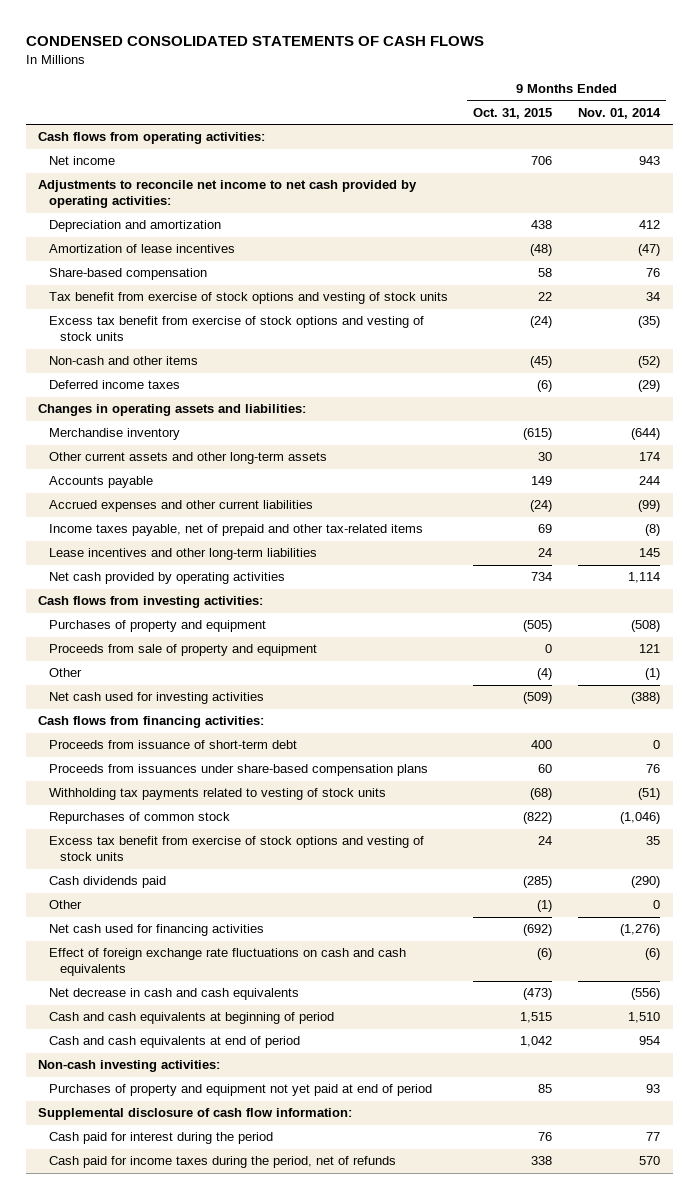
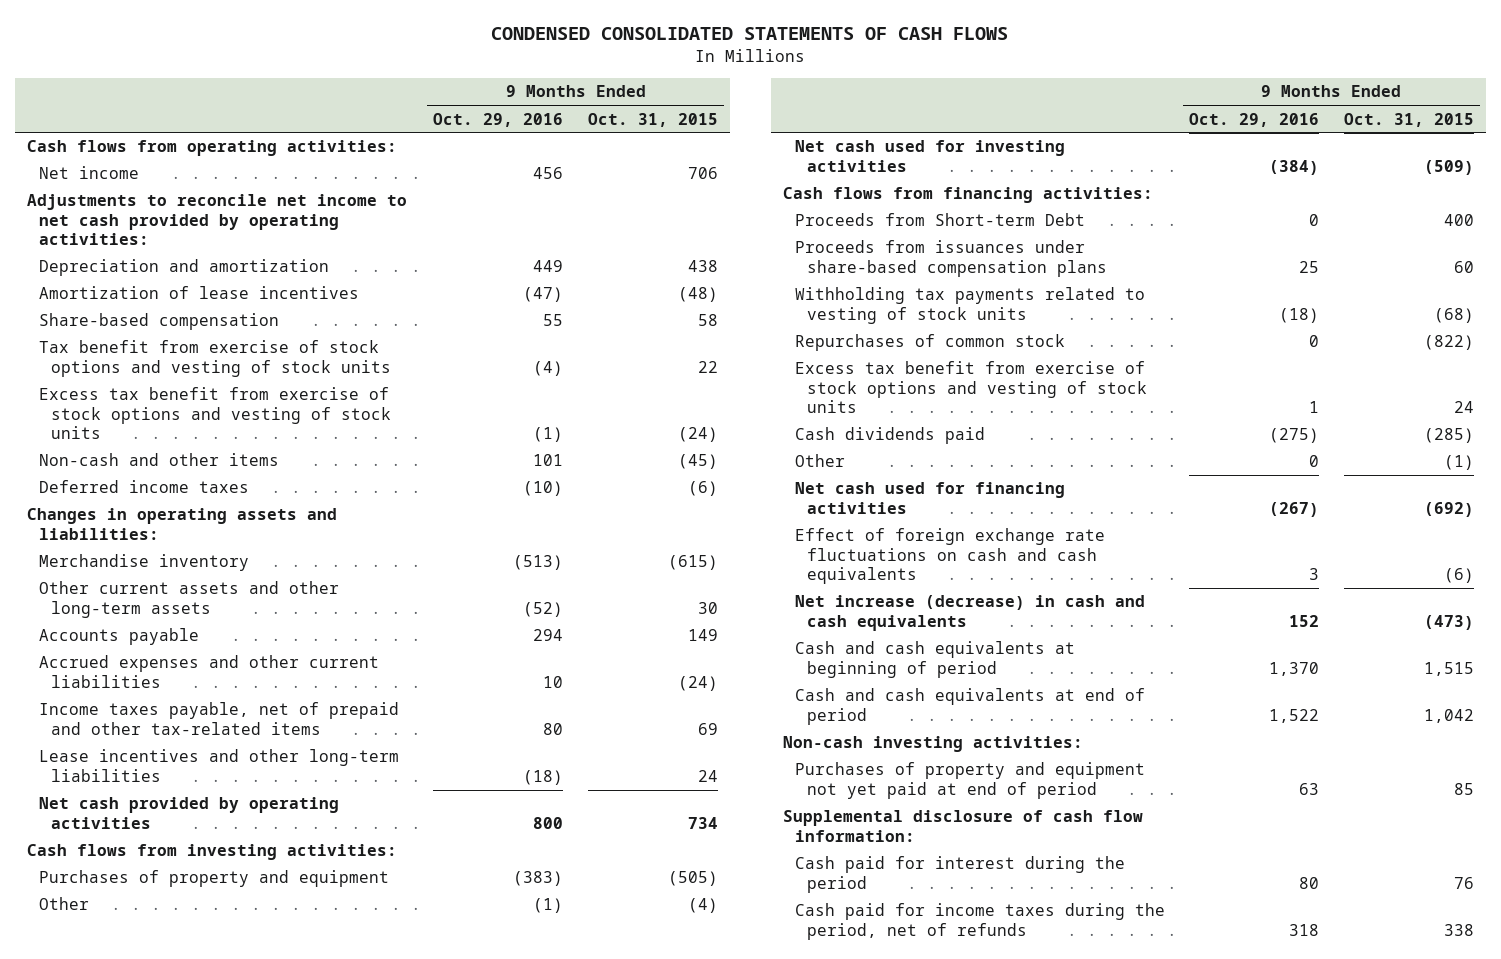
[577,108,661,120] Nov. 01, 2014 -> none
none -> [433,112,564,127] Oct. 29, 2016
[49,644,318,657] Proceeds from sale of property and equipment -> none
[49,740,298,750] Proceeds from issuance of short-term debt -> [794,213,1085,227] Proceeds from Short-term Debt
[49,988,300,1001] Net decrease in cash and cash equivalents -> [794,595,1145,631] Net increase (decrease) in cash and cash equivalents

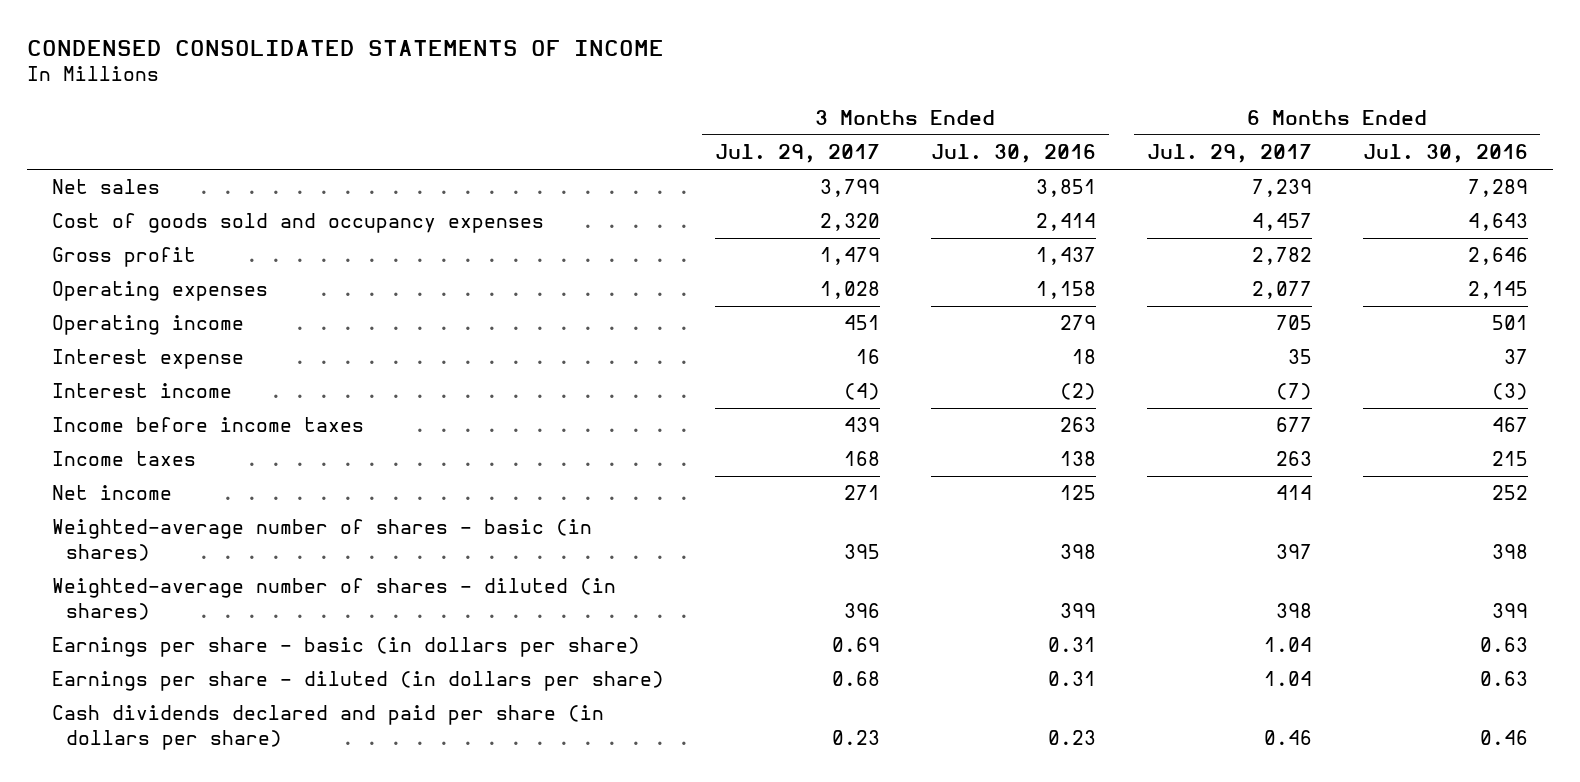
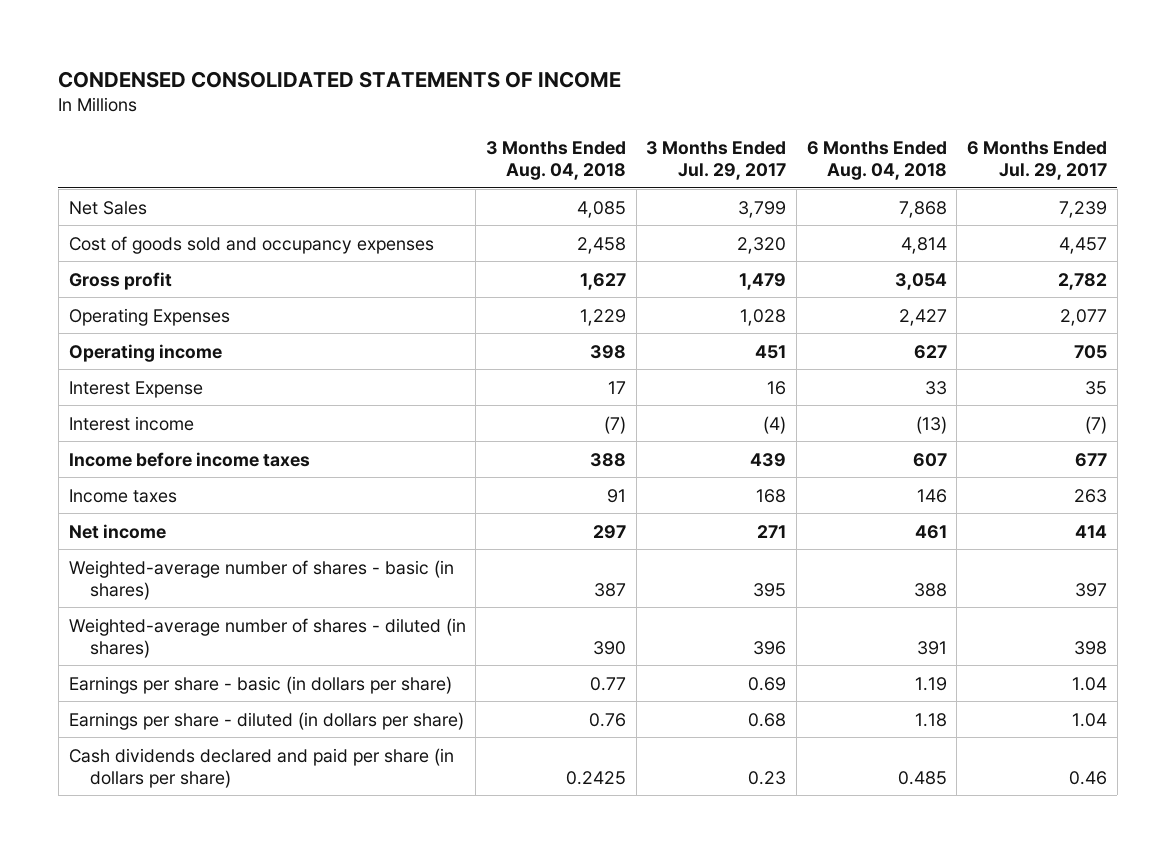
[930,144,1096,164] Jul. 30, 2016 -> none
[1362,144,1528,164] Jul. 30, 2016 -> none
none -> [486,140,627,181] 3 Months Ended Aug. 04, 2018
none -> [806,140,947,181] 6 Months Ended Aug. 04, 2018
[52,179,161,195] Net sales -> [68,200,147,215] Net Sales
[52,281,269,302] Operating expenses -> [68,307,230,326] Operating Expenses
[52,349,245,370] Interest expense -> [68,380,203,398] Interest Expense

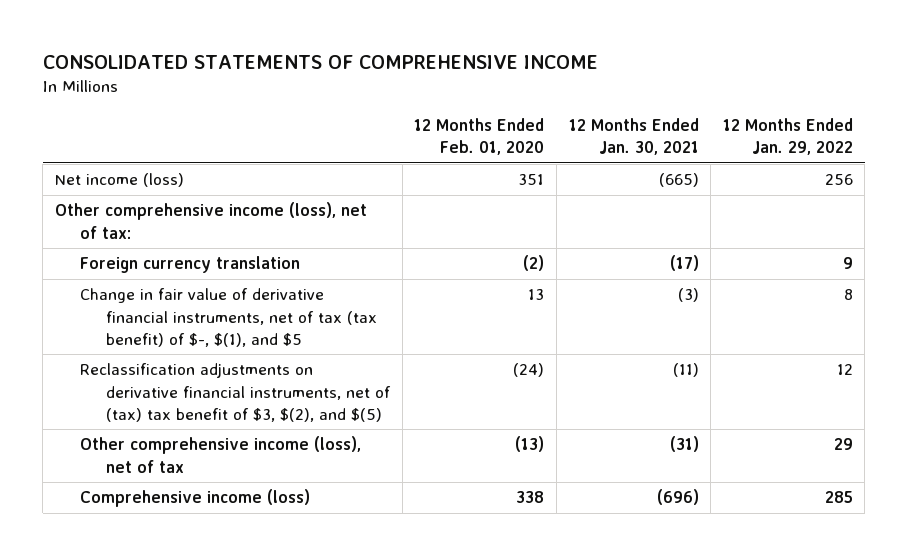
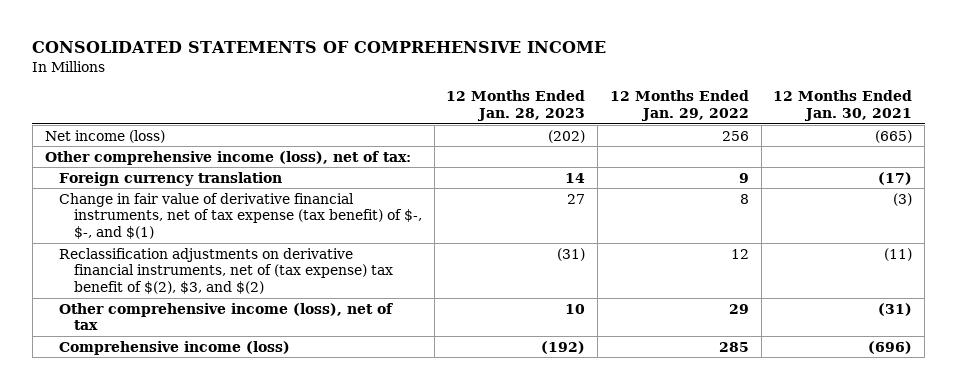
[414,117,545,156] 12 Months Ended Feb. 01, 2020 -> none
none -> [446,90,586,121] 12 Months Ended Jan. 28, 2023
[80,288,378,347] Change in fair value of derivative financial instruments, net of tax (tax benefit) of $-, $(1), and $5 -> [59,192,422,240] Change in fair value of derivative financial instruments, net of tax expense (tax benefit) of $-, $-, and $(1)
[80,363,392,422] Reclassification adjustments on derivative financial instruments, net of (tax) tax benefit of $3, $(2), and $(5) -> [59,247,393,295] Reclassification adjustments on derivative financial instruments, net of (tax expense) tax benefit of $(2), $3, and $(2)

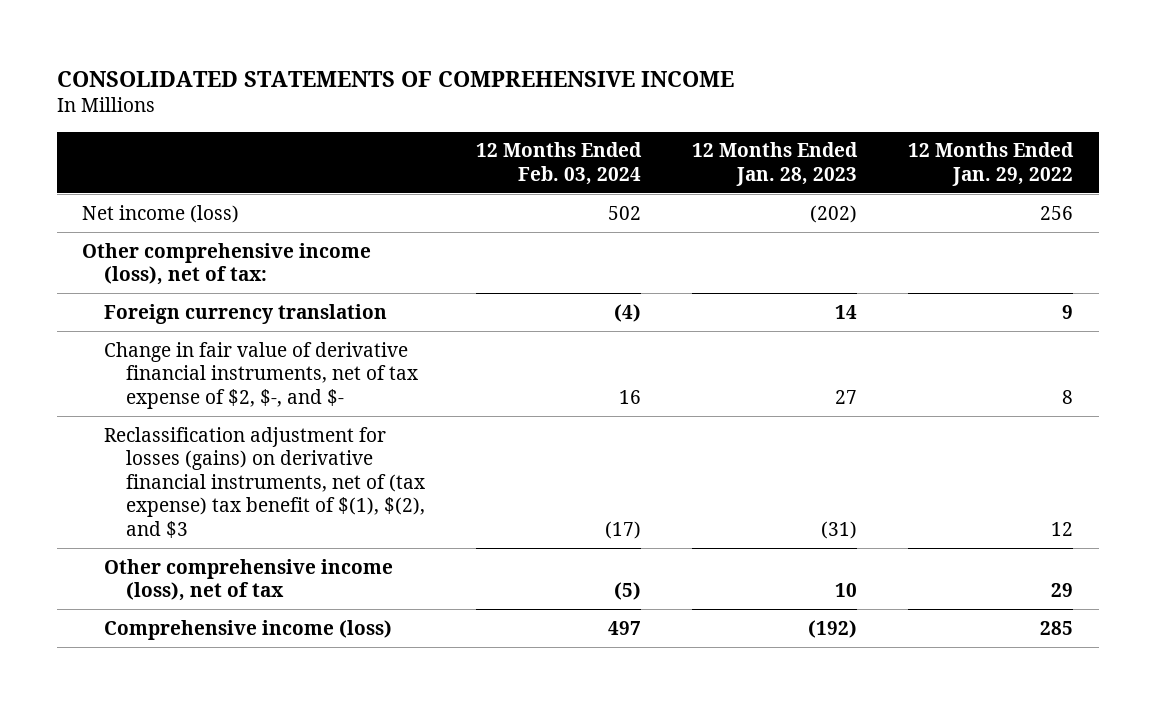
[773,90,913,121] 12 Months Ended Jan. 30, 2021 -> none
none -> [476,142,643,185] 12 Months Ended Feb. 03, 2024
[59,192,422,240] Change in fair value of derivative financial instruments, net of tax expense (tax benefit) of $-, $-, and $(1) -> [104,341,419,409] Change in fair value of derivative financial instruments, net of tax expense of $2, $-, and $-
[59,247,393,295] Reclassification adjustments on derivative financial instruments, net of (tax expense) tax benefit of $(2), $3, and $(2) -> [104,426,426,538] Reclassification adjustment for losses (gains) on derivative financial instruments, net of (tax expense) tax benefit of $(1), $(2), and $3

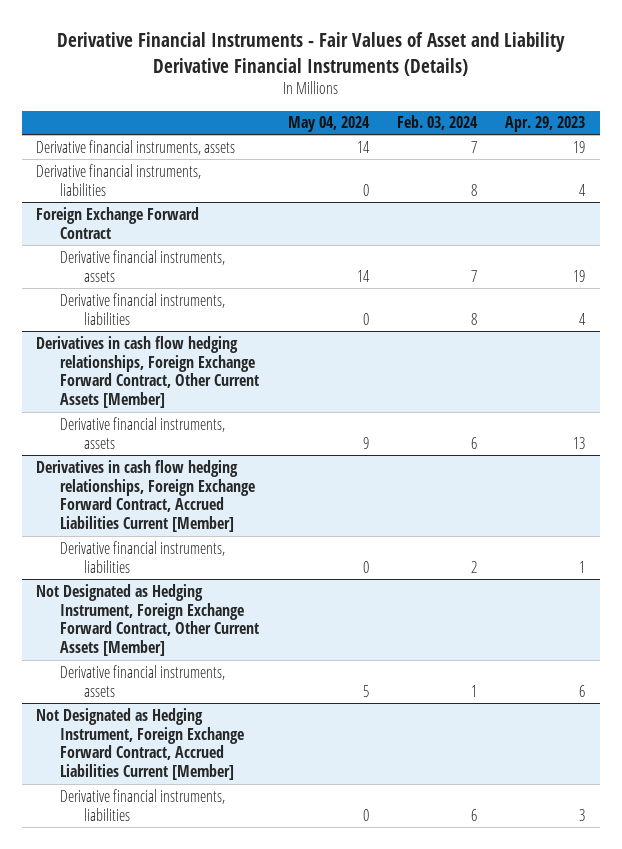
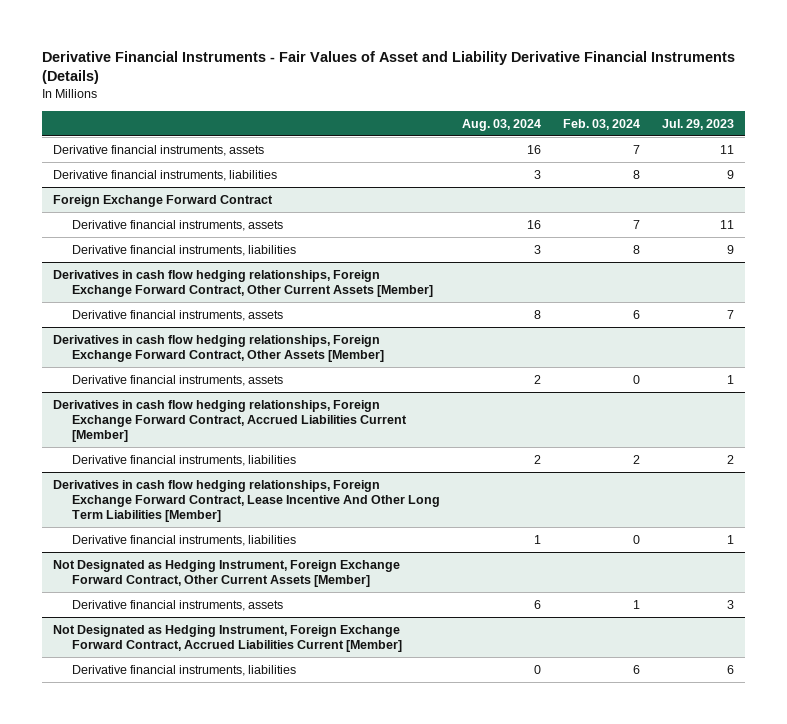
[287,116,370,133] May 04, 2024 -> none
[505,116,586,133] Apr. 29, 2023 -> none
none -> [461,118,541,131] Aug. 03, 2024
none -> [661,118,734,130] Jul. 29, 2023
none -> [52,334,384,362] Derivatives in cash flow hedging relationships, Foreign Exchange Forward Contract, Other Assets [Member]
none -> [71,374,283,386] Derivative financial instruments, assets
none -> [52,479,440,522] Derivatives in cash flow hedging relationships, Foreign Exchange Forward Contract, Lease Incentive And Other Long Term Liabilities [Member]
none -> [71,534,296,546] Derivative financial instruments, liabilities

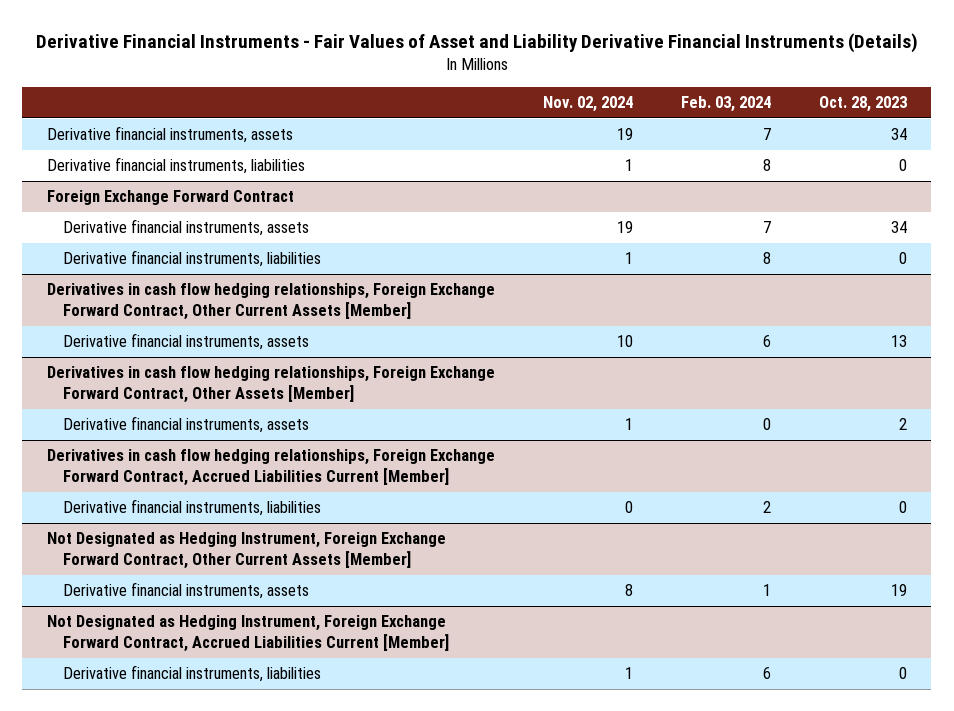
[461,118,541,131] Aug. 03, 2024 -> none
[661,118,734,130] Jul. 29, 2023 -> none
none -> [542,96,633,113] Nov. 02, 2024
none -> [819,96,908,113] Oct. 28, 2023
[52,479,440,522] Derivatives in cash flow hedging relationships, Foreign Exchange Forward Contract, Lease Incentive And Other Long Term Liabilities [Member] -> none
[71,534,296,546] Derivative financial instruments, liabilities -> none

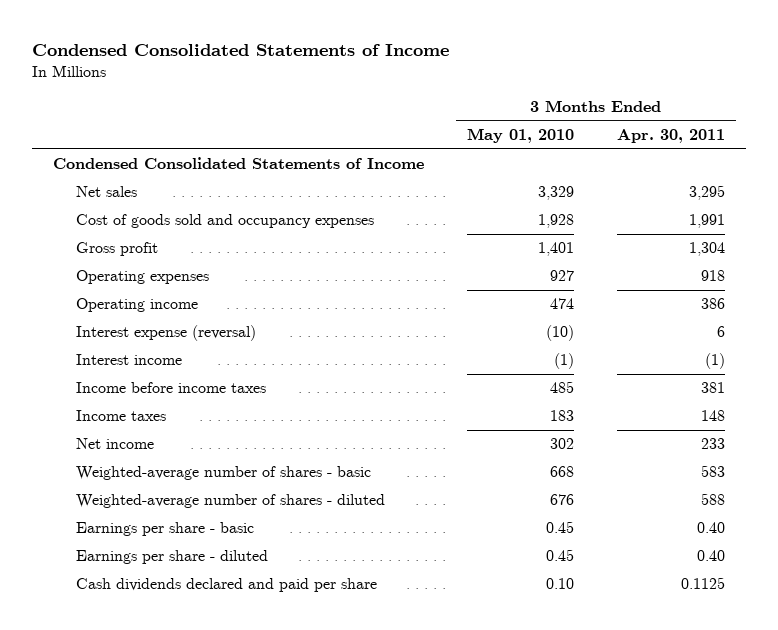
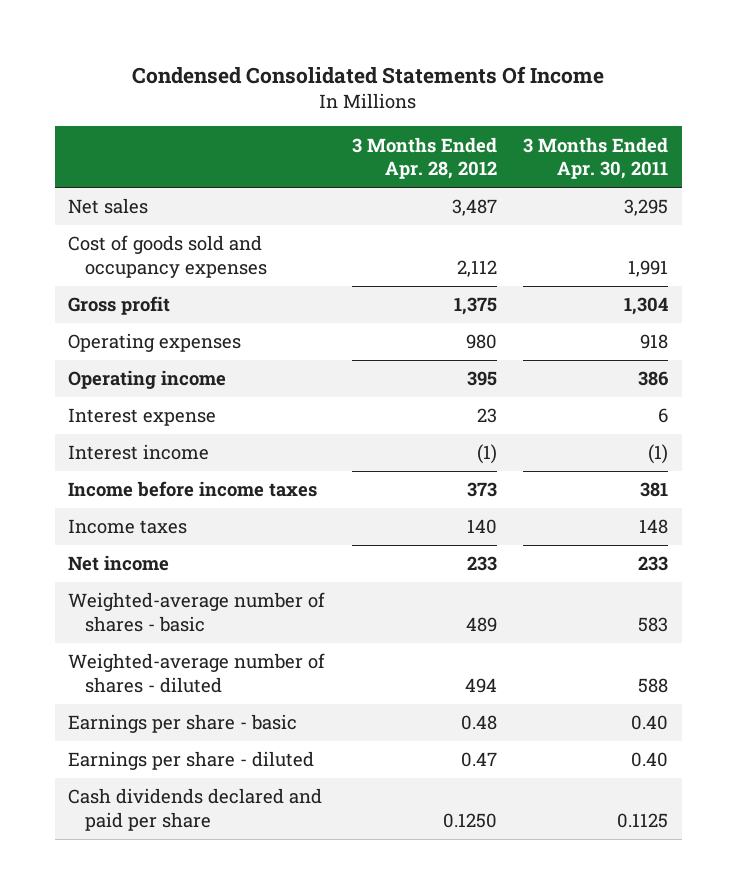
[31,44,449,57] Condensed Consolidated Statements of Income -> [132,66,605,85] Condensed Consolidated Statements Of Income
[466,128,574,144] May 01, 2010 -> none
none -> [351,136,497,180] 3 Months Ended Apr. 28, 2012
[53,157,425,170] Condensed Consolidated Statements of Income -> none
[76,325,257,342] Interest expense (reversal) -> [68,408,217,427] Interest expense

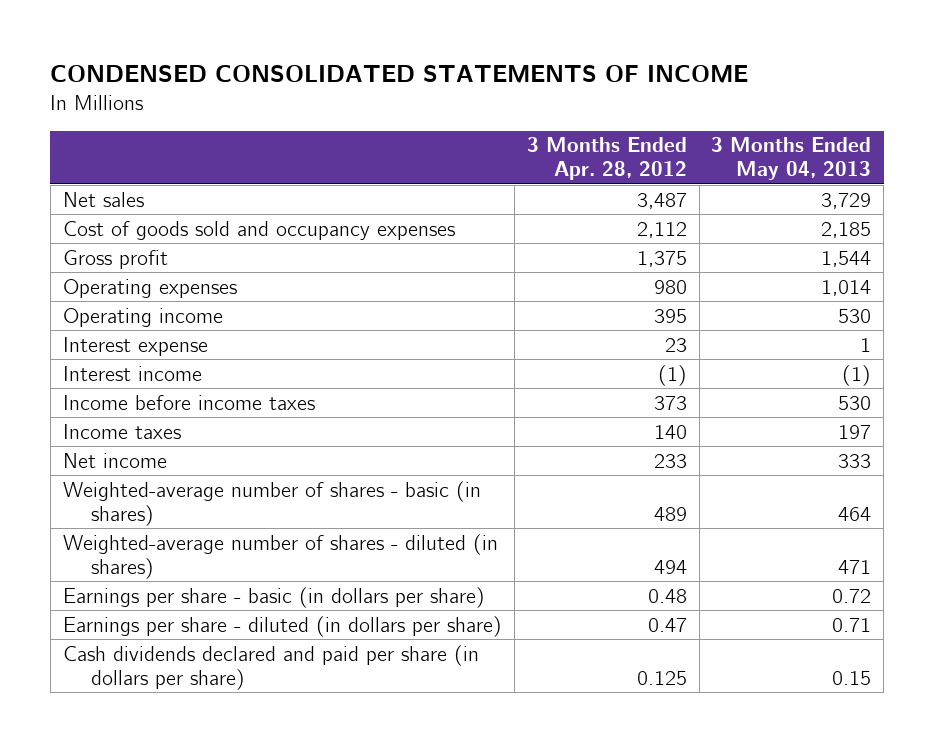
[132,66,605,85] Condensed Consolidated Statements Of Income -> [50,65,749,84] CONDENSED CONSOLIDATED STATEMENTS OF INCOME
[523,136,669,180] 3 Months Ended Apr. 30, 2011 -> none
none -> [711,137,872,181] 3 Months Ended May 04, 2013
[68,592,326,632] Weighted-average number of shares - basic -> [62,480,481,526] Weighted-average number of shares - basic (in shares)
[68,653,326,693] Weighted-average number of shares - diluted -> [62,533,498,579] Weighted-average number of shares - diluted (in shares)
[68,714,298,734] Earnings per share - basic -> [62,586,485,608] Earnings per share - basic (in dollars per share)
[68,751,315,771] Earnings per share - diluted -> [62,615,502,637] Earnings per share - diluted (in dollars per share)
[68,788,323,831] Cash dividends declared and paid per share -> [62,644,479,690] Cash dividends declared and paid per share (in dollars per share)
[442,812,497,828] 0.1250 -> [636,670,687,685] 0.125

